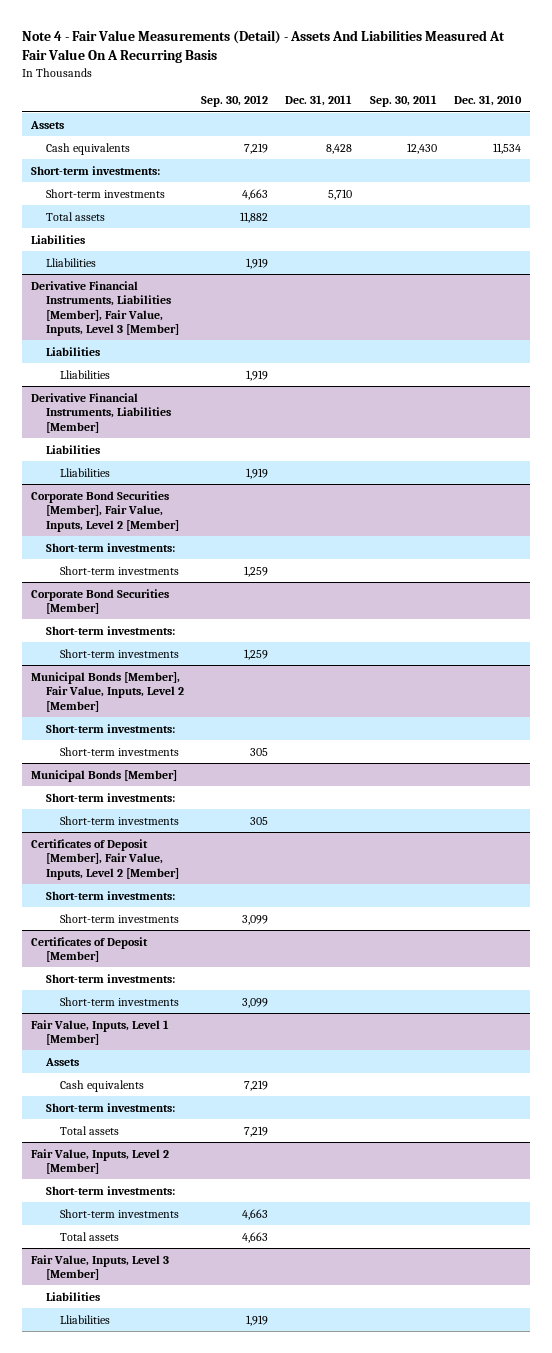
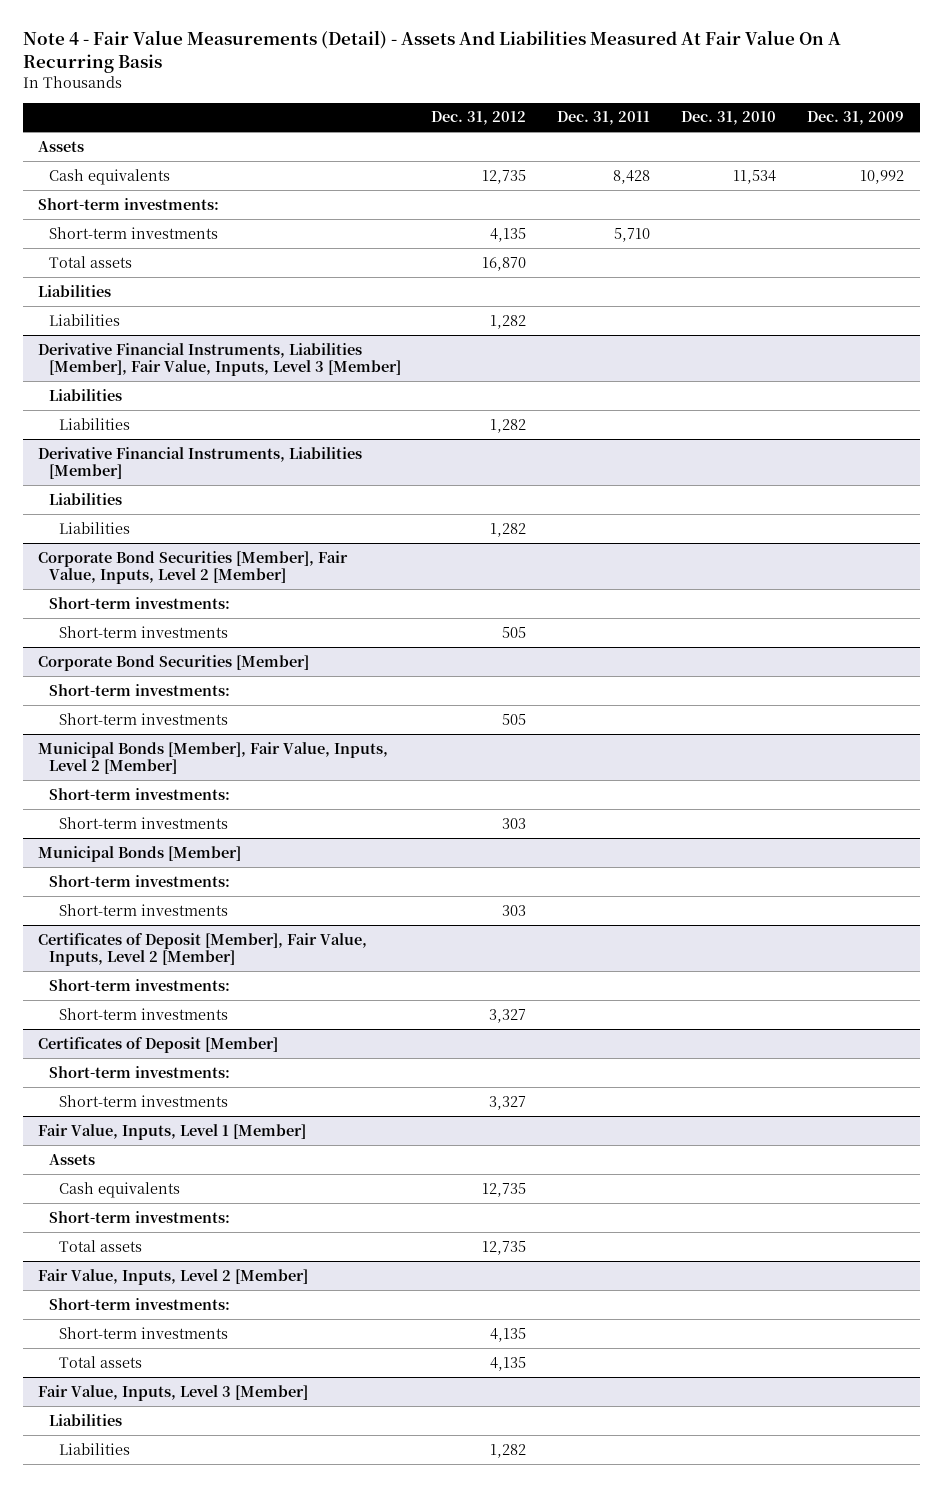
[200,95,268,108] Sep. 30, 2012 -> none
[369,95,437,108] Sep. 30, 2011 -> none
none -> [431,111,527,126] Dec. 31, 2012
none -> [807,111,905,126] Dec. 31, 2009
[45,257,96,267] Lliabilities -> [48,313,120,326] Liabilities
[59,369,110,379] Lliabilities -> [58,417,130,430] Liabilities
[59,467,110,477] Lliabilities -> [58,521,130,534] Liabilities
[59,1314,110,1324] Lliabilities -> [58,1442,130,1455] Liabilities

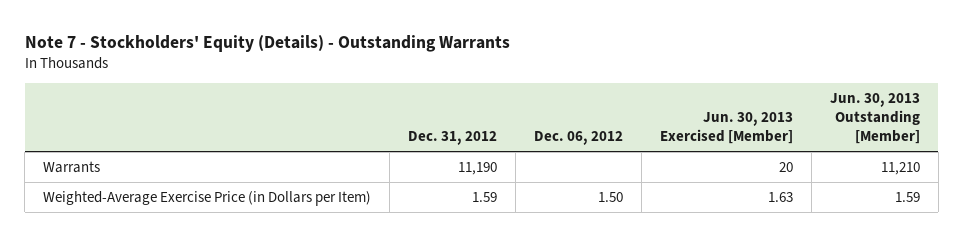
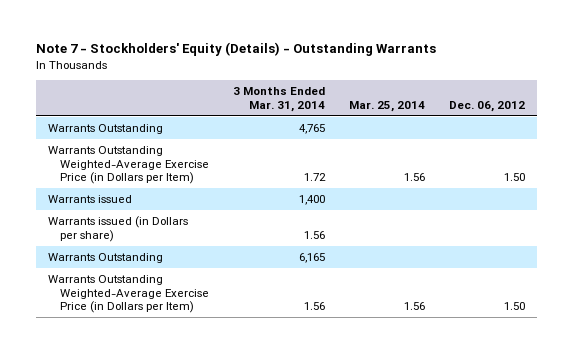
[408,131,498,146] Dec. 31, 2012 -> none
[659,112,793,145] Jun. 30, 2013 Exercised [Member] -> none
[829,93,920,145] Jun. 30, 2013 Outstanding [Member] -> none
none -> [232,87,325,112] 3 Months Ended Mar. 31, 2014
none -> [349,100,426,112] Mar. 25, 2014
[43,160,101,173] Warrants -> [47,124,163,135] Warrants Outstanding
[43,190,372,206] Weighted-Average Exercise Price (in Dollars per Item) -> [47,146,209,185] Warrants Outstanding Weighted-Average Exercise Price (in Dollars per Item)
none -> [47,195,132,204] Warrants issued
none -> [47,216,188,242] Warrants issued (in Dollars per share)
none -> [47,253,163,264] Warrants Outstanding
none -> [47,275,209,314] Warrants Outstanding Weighted-Average Exercise Price (in Dollars per Item)

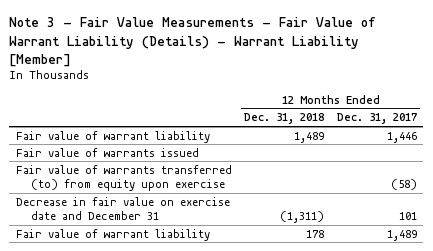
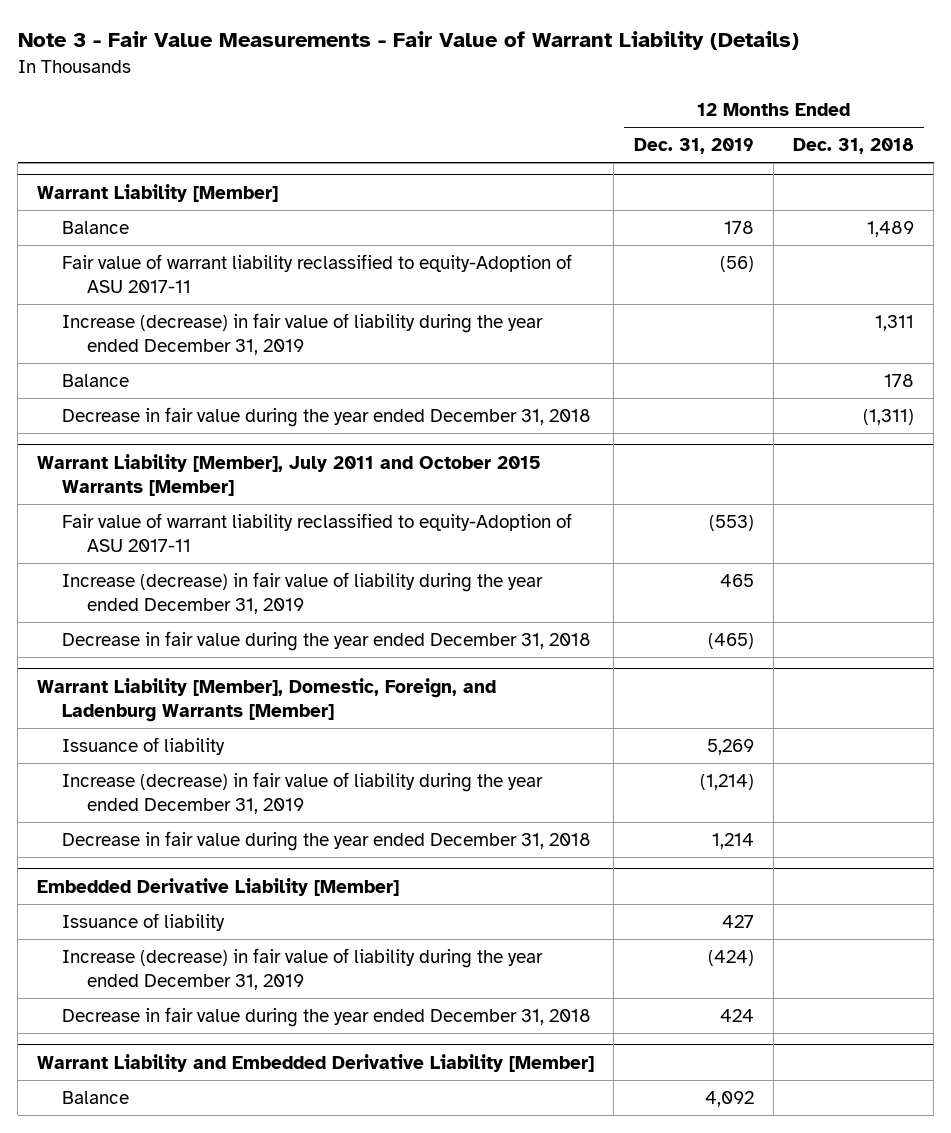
[9,17,376,67] Note 3 - Fair Value Measurements - Fair Value of Warrant Liability (Details) - Warrant Liability [Member] -> [17,31,799,51] Note 3 - Fair Value Measurements - Fair Value of Warrant Liability (Details)
[337,113,418,125] Dec. 31, 2017 -> none
none -> [633,138,754,155] Dec. 31, 2019
[15,130,210,143] Fair value of warrant liability -> none
[15,147,199,157] Fair value of warrants issued -> none
[15,164,232,192] Fair value of warrants transferred (to) from equity upon exercise -> none
[15,196,230,221] Decrease in fair value on exercise date and December 31 -> none
[15,228,210,241] Fair value of warrant liability -> none
none -> [37,183,279,202] Warrant Liability [Member]
none -> [62,221,130,235] Balance
none -> [62,254,573,293] Fair value of warrant liability reclassified to equity-Adoption of ASU 2017-11
none -> [62,313,544,355] Increase (decrease) in fair value of liability during the year ended December 31, 2019
none -> [62,374,130,388] Balance
none -> [62,407,592,428] Decrease in fair value during the year ended December 31, 2018
none -> [37,453,542,496] Warrant Liability [Member], July 2011 and October 2015 Warrants [Member]
none -> [62,513,573,552] Fair value of warrant liability reclassified to equity-Adoption of ASU 2017-11
none -> [62,572,544,614] Increase (decrease) in fair value of liability during the year ended December 31, 2019
none -> [62,631,592,652] Decrease in fair value during the year ended December 31, 2018
none -> [37,677,497,722] Warrant Liability [Member], Domestic, Foreign, and Ladenburg Warrants [Member]
none -> [62,737,226,756] Issuance of liability
none -> [62,772,544,814] Increase (decrease) in fair value of liability during the year ended December 31, 2019
none -> [62,831,592,852] Decrease in fair value during the year ended December 31, 2018
none -> [37,877,400,896] Embedded Derivative Liability [Member]
none -> [62,913,226,932] Issuance of liability
none -> [62,948,544,990] Increase (decrease) in fair value of liability during the year ended December 31, 2019
none -> [62,1007,592,1028] Decrease in fair value during the year ended December 31, 2018
none -> [37,1053,595,1072] Warrant Liability and Embedded Derivative Liability [Member]
none -> [62,1091,130,1105] Balance

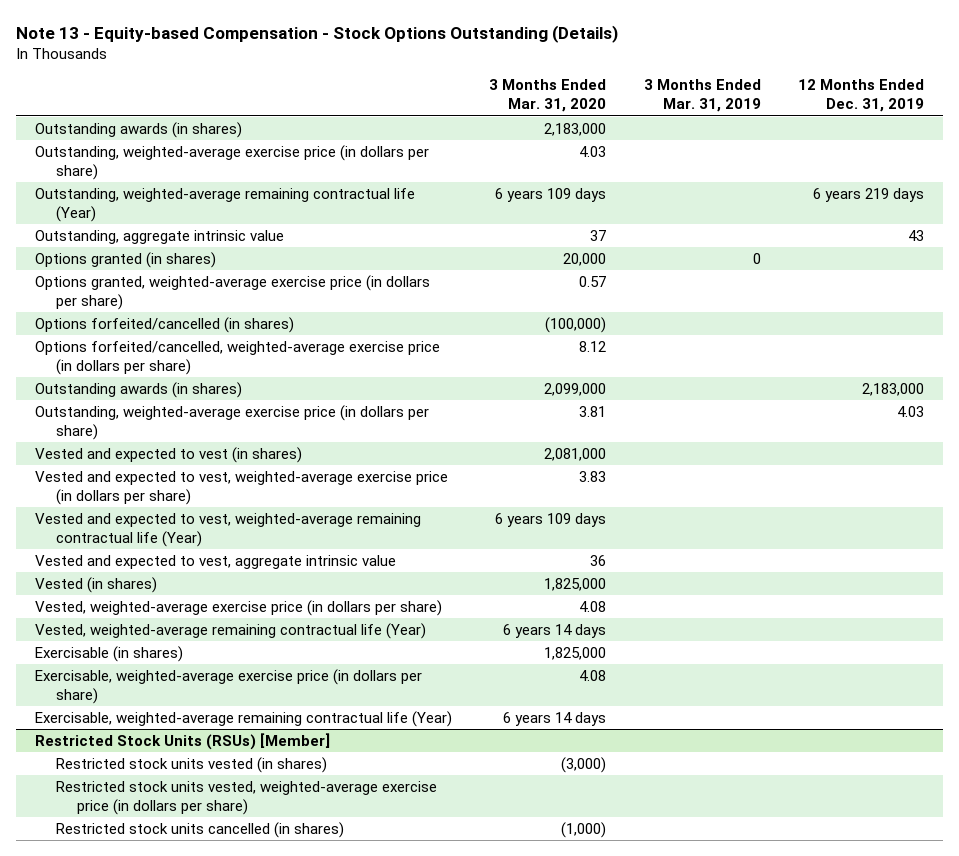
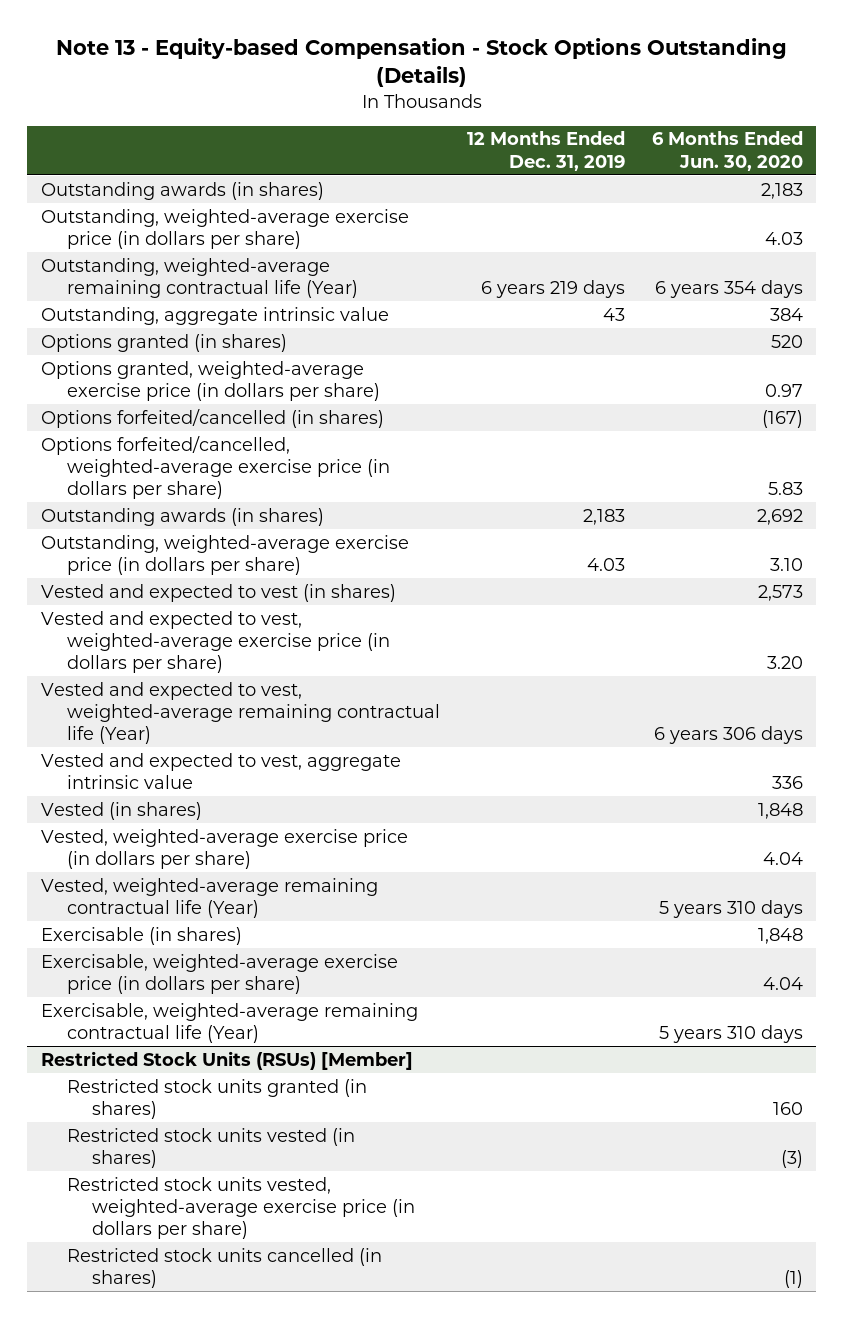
[489,79,607,113] 3 Months Ended Mar. 31, 2020 -> none
[643,79,761,113] 3 Months Ended Mar. 31, 2019 -> none
none -> [651,131,803,171] 6 Months Ended Jun. 30, 2020
[862,382,925,396] 2,183,000 -> [582,508,625,525] 2,183
none -> [66,1078,367,1119] Restricted stock units granted (in shares)

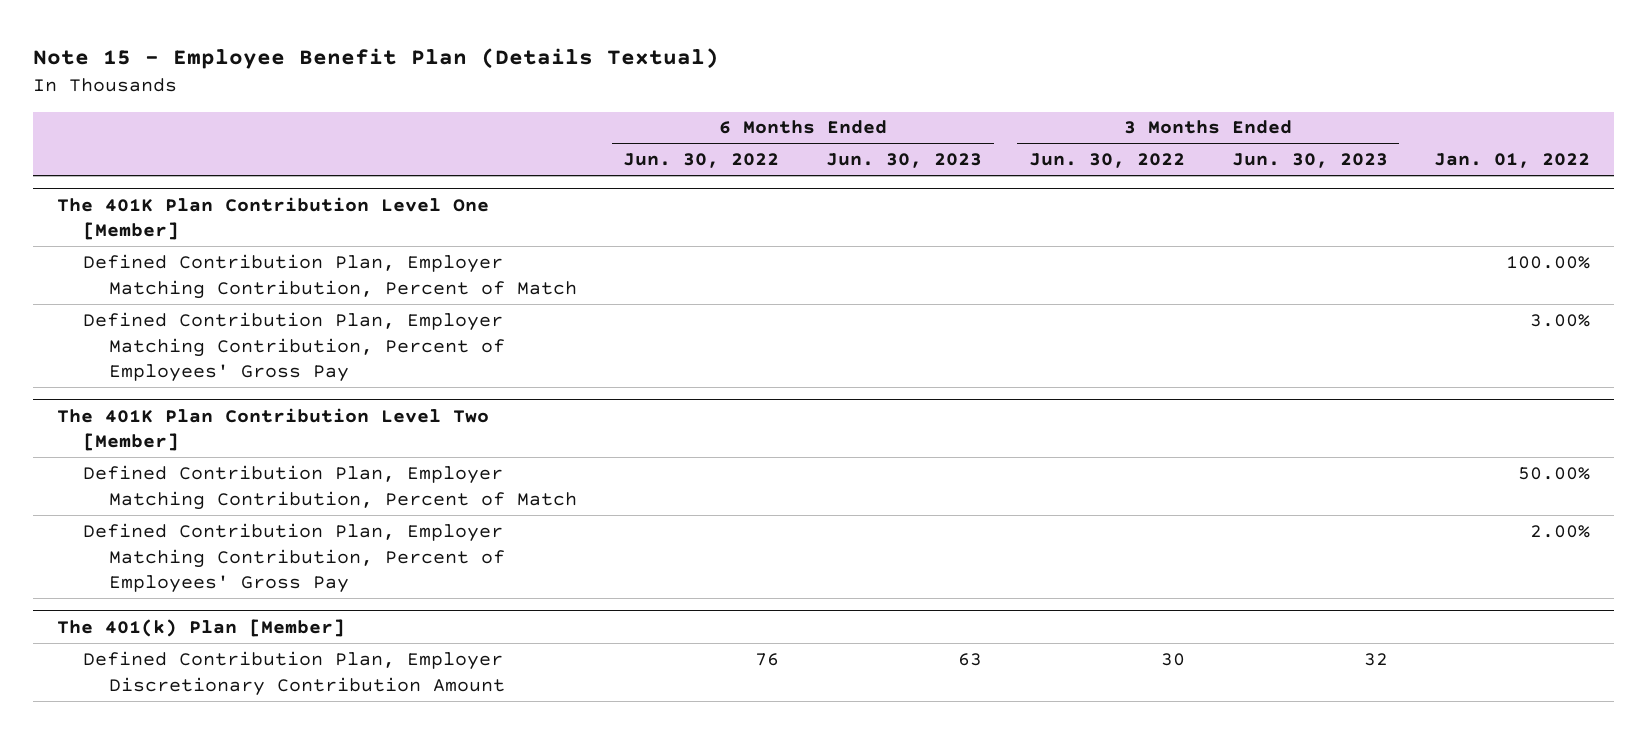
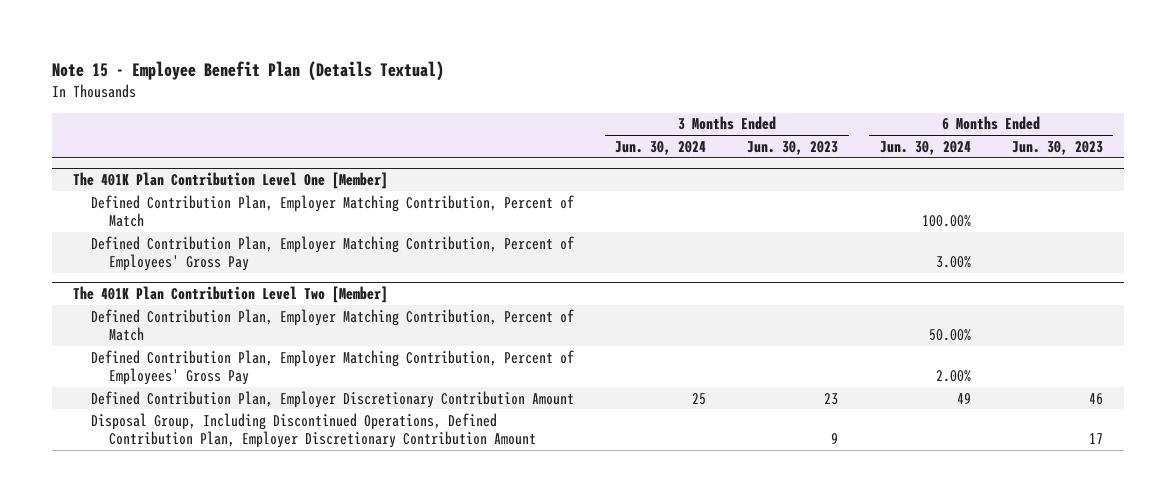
[623,153,780,169] Jun. 30, 2022 -> none
[1028,153,1185,169] Jun. 30, 2022 -> none
[1434,153,1591,169] Jan. 01, 2022 -> none
none -> [615,140,707,155] Jun. 30, 2024
none -> [879,140,971,155] Jun. 30, 2024
[56,618,345,637] The 401(k) Plan [Member] -> none
[82,650,505,696] Defined Contribution Plan, Employer Discretionary Contribution Amount -> none
none -> [90,390,574,408] Defined Contribution Plan, Employer Discretionary Contribution Amount
none -> [90,412,536,448] Disposal Group, Including Discontinued Operations, Defined Contribution Plan, Employer Discretionary Contribution Amount

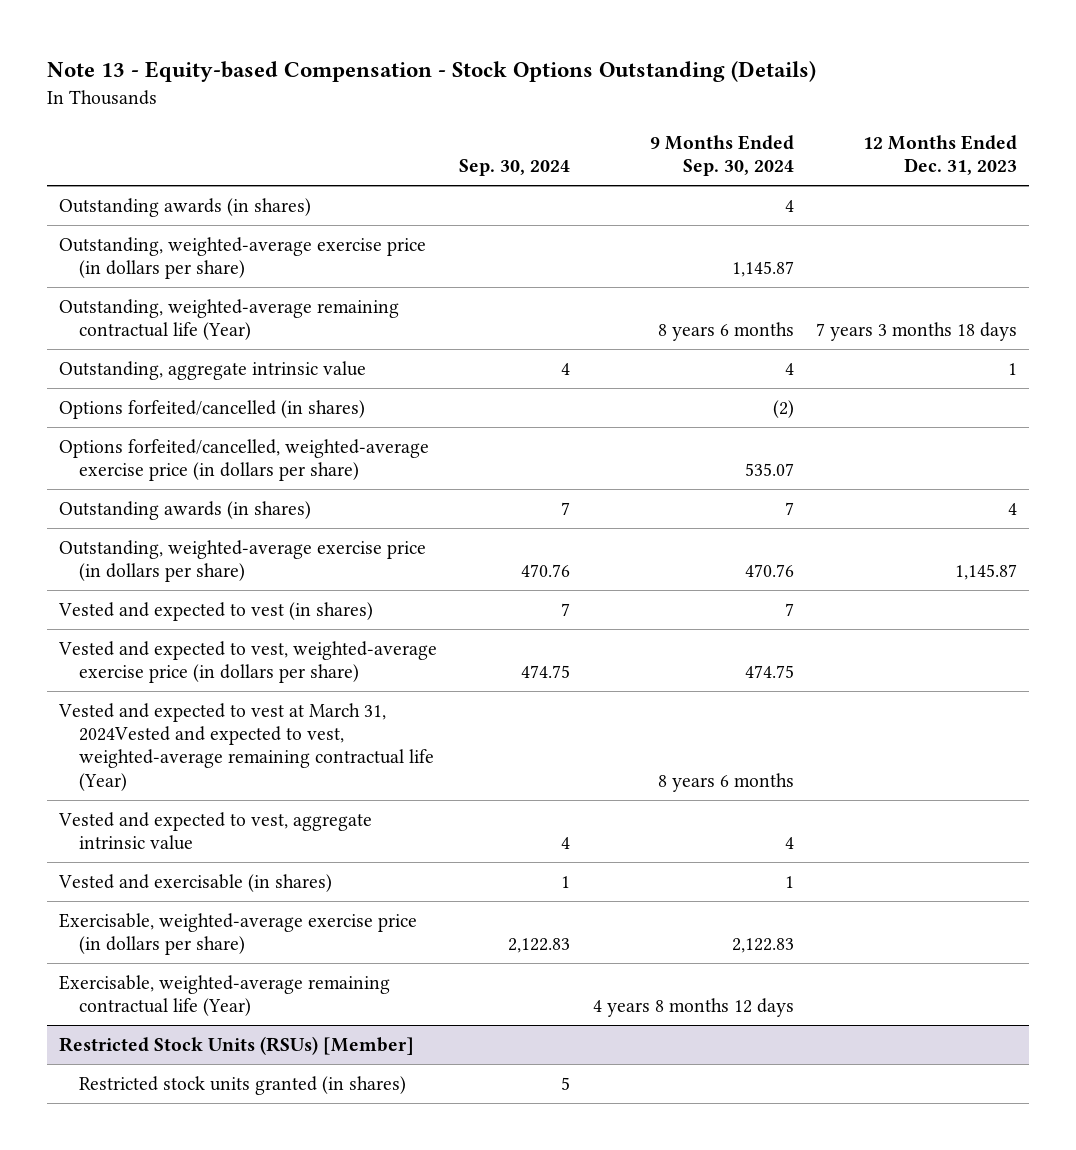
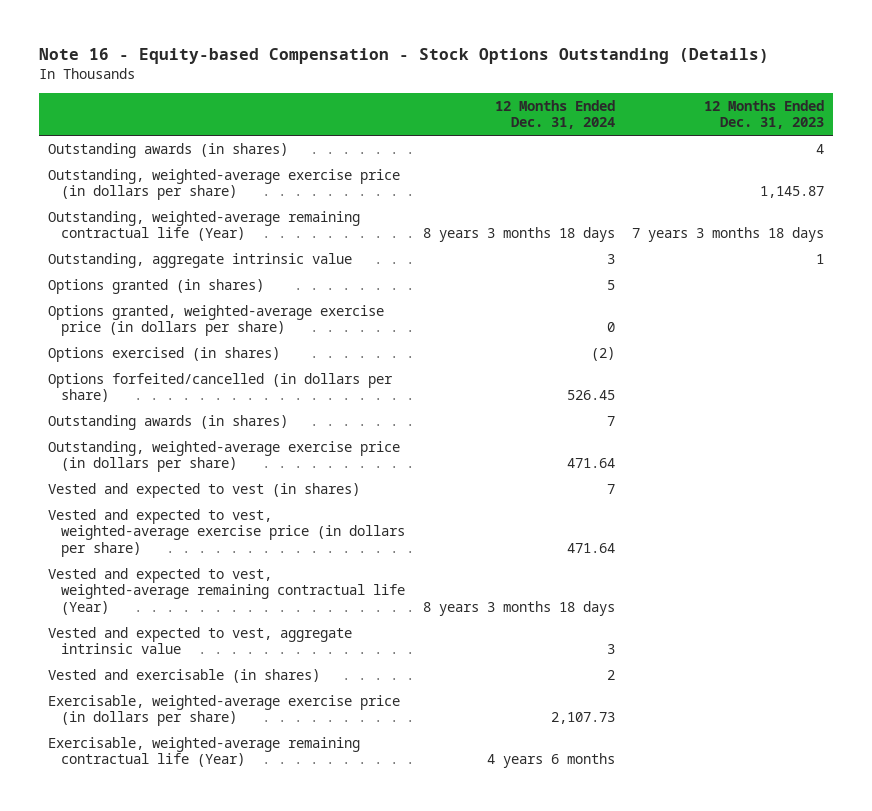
[47,61,817,83] Note 13 - Equity-based Compensation - Stock Options Outstanding (Details) -> [38,48,769,65] Note 16 - Equity-based Compensation - Stock Options Outstanding (Details)
[459,159,571,177] Sep. 30, 2024 -> none
[649,134,794,177] 9 Months Ended Sep. 30, 2024 -> none
none -> [494,99,615,130] 12 Months Ended Dec. 31, 2024
[58,399,365,419] Options forfeited/cancelled (in shares) -> none
[58,438,429,482] Options forfeited/cancelled, weighted-average exercise price (in dollars per share) -> none
[58,298,399,341] Outstanding, weighted-average remaining contractual life (Year) -> [47,210,360,242] Outstanding, weighted-average remaining contractual life (Year)
[58,360,366,380] Outstanding, aggregate intrinsic value -> [47,252,352,268] Outstanding, aggregate intrinsic value
none -> [47,278,264,294] Options granted (in shares)
none -> [47,304,384,337] Options granted, weighted-average exercise price (in dollars per share)
none -> [47,346,280,362] Options exercised (in shares)
none -> [47,372,393,403] Options forfeited/cancelled (in dollars per share)
[58,197,311,217] Outstanding awards (in shares) -> [47,414,288,430] Outstanding awards (in shares)
[58,236,426,280] Outstanding, weighted-average exercise price (in dollars per share) -> [47,440,400,473] Outstanding, weighted-average exercise price (in dollars per share)
[57,702,434,791] Vested and expected to vest at March 31, 2024Vested and expected to vest, weighted-average remaining contractual life (Year) -> [47,567,406,615] Vested and expected to vest, weighted-average remaining contractual life (Year)
[58,1035,414,1055] Restricted Stock Units (RSUs) [Member] -> none
[78,1075,406,1095] Restricted stock units granted (in shares) -> none

